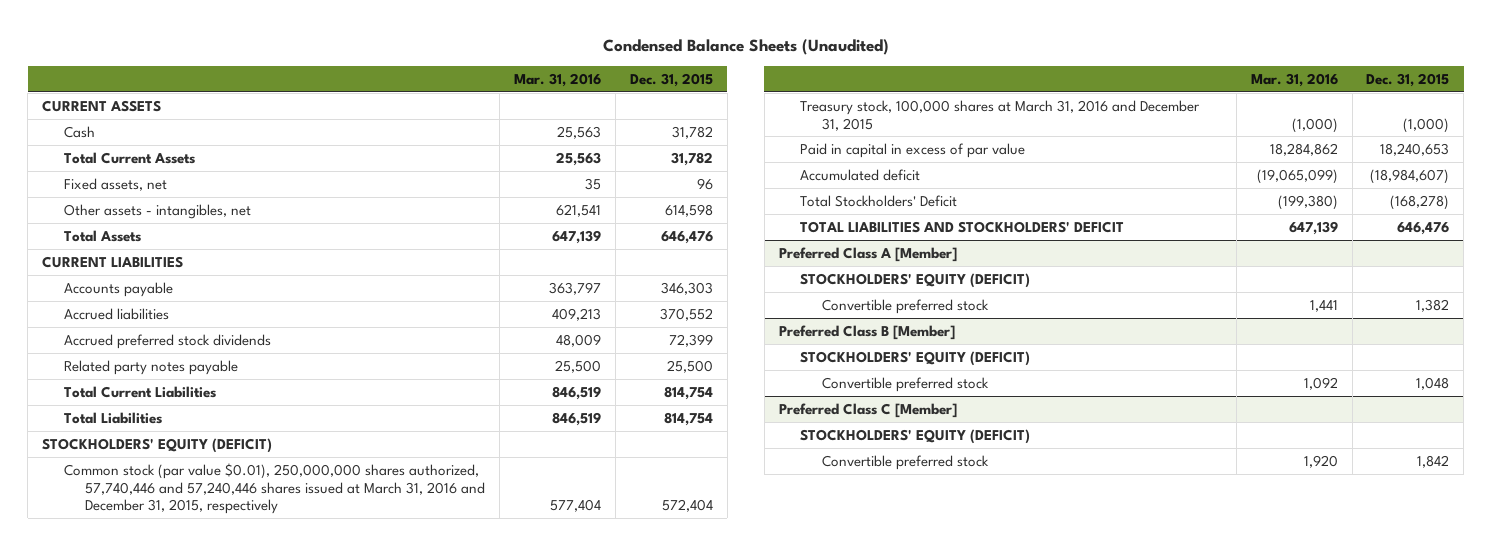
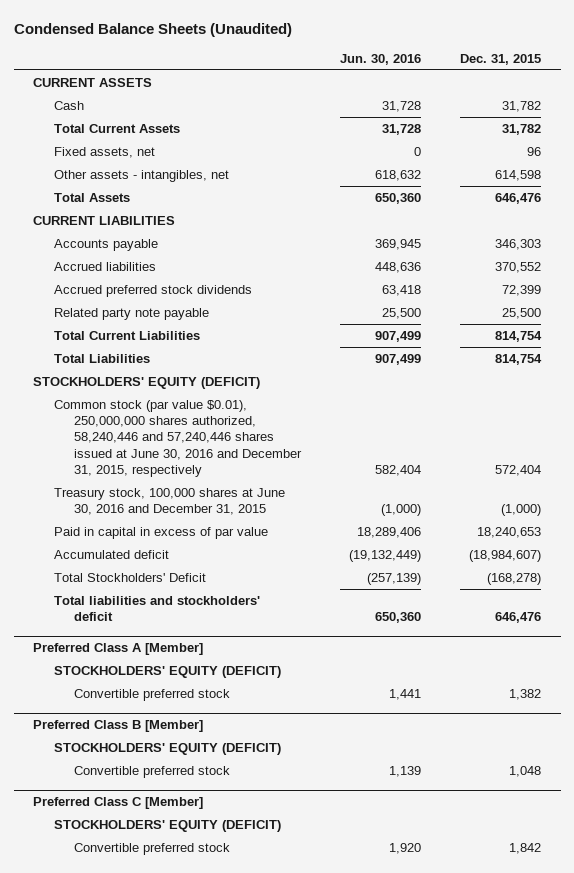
[514,72,602,87] Mar. 31, 2016 -> none
none -> [340,53,422,65] Jun. 30, 2016
[63,359,238,375] Related party notes payable -> [53,307,209,320] Related party note payable
[63,462,486,515] Common stock (par value $0.01), 250,000,000 shares authorized, 57,740,446 and 57,240,446 shares issued at March 31, 2016 and December 31, 2015, respectively -> [53,399,303,477] Common stock (par value $0.01), 250,000,000 shares authorized, 58,240,446 and 57,240,446 shares issued at June 30, 2016 and December 31, 2015, respectively
[800,99,1201,131] Treasury stock, 100,000 shares at March 31, 2016 and December 31, 2015 -> [53,487,285,516] Treasury stock, 100,000 shares at June 30, 2016 and December 31, 2015
[800,220,1125,233] TOTAL LIABILITIES AND STOCKHOLDERS' DEFICIT -> [53,595,260,622] Total liabilities and stockholders' deficit

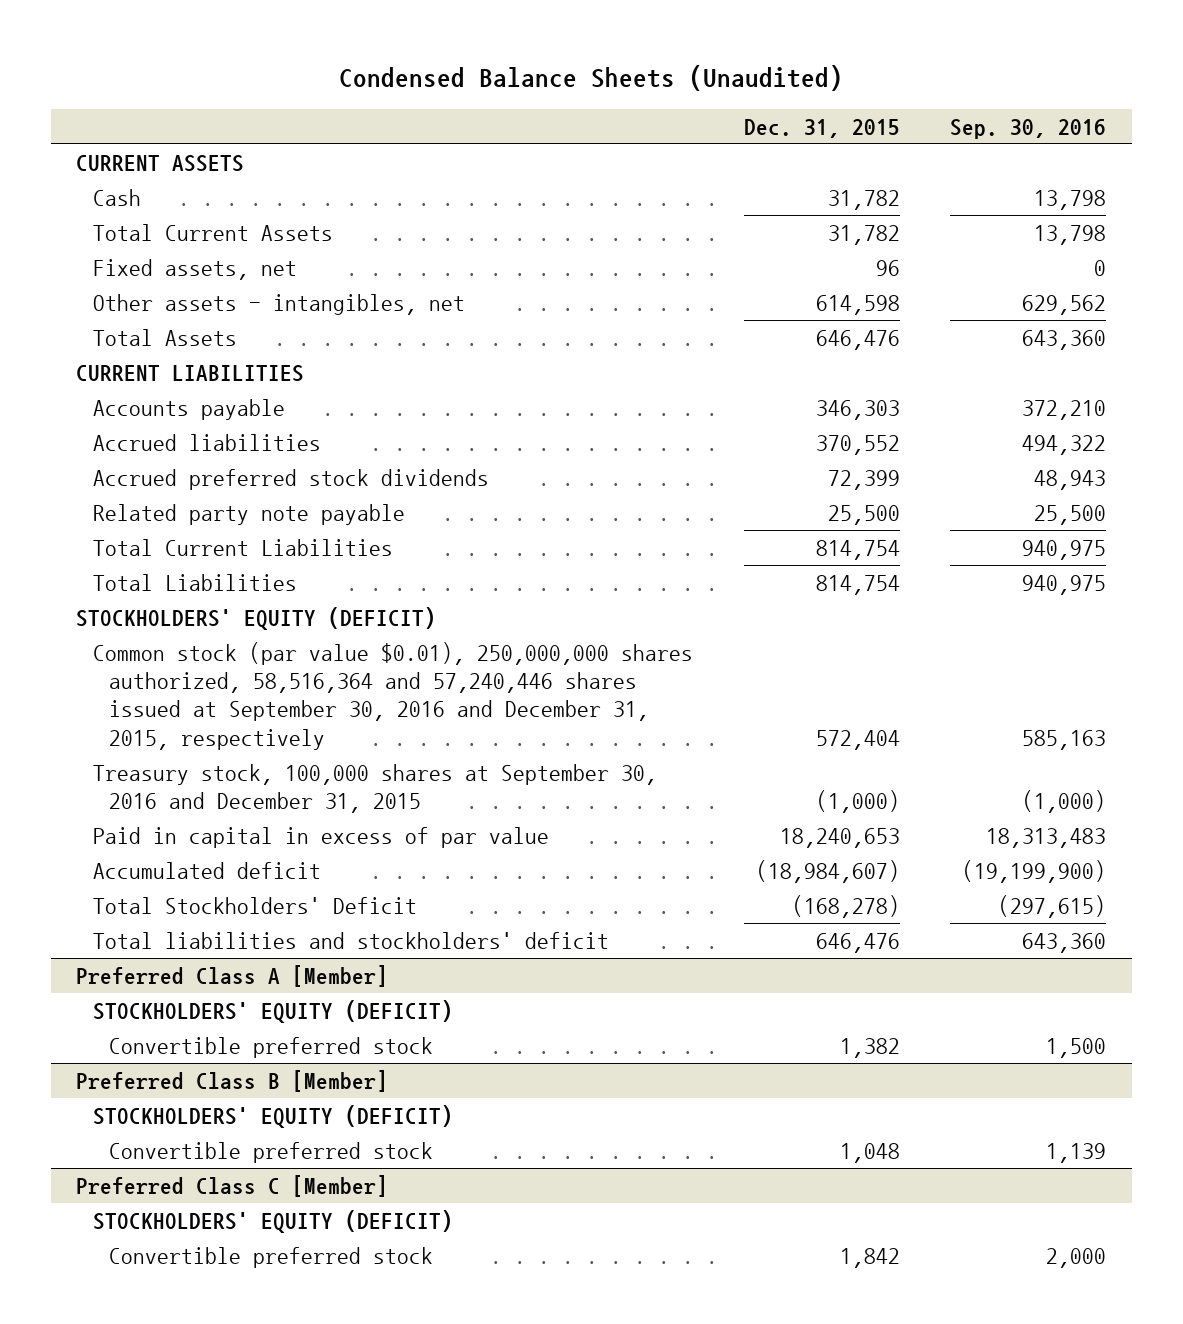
[340,53,422,65] Jun. 30, 2016 -> none
none -> [950,118,1107,139] Sep. 30, 2016
[53,399,303,477] Common stock (par value $0.01), 250,000,000 shares authorized, 58,240,446 and 57,240,446 shares issued at June 30, 2016 and December 31, 2015, respectively -> [92,641,693,750] Common stock (par value $0.01), 250,000,000 shares authorized, 58,516,364 and 57,240,446 shares issued at September 30, 2016 and December 31, 2015, respectively
[53,487,285,516] Treasury stock, 100,000 shares at June 30, 2016 and December 31, 2015 -> [92,763,657,814] Treasury stock, 100,000 shares at September 30, 2016 and December 31, 2015

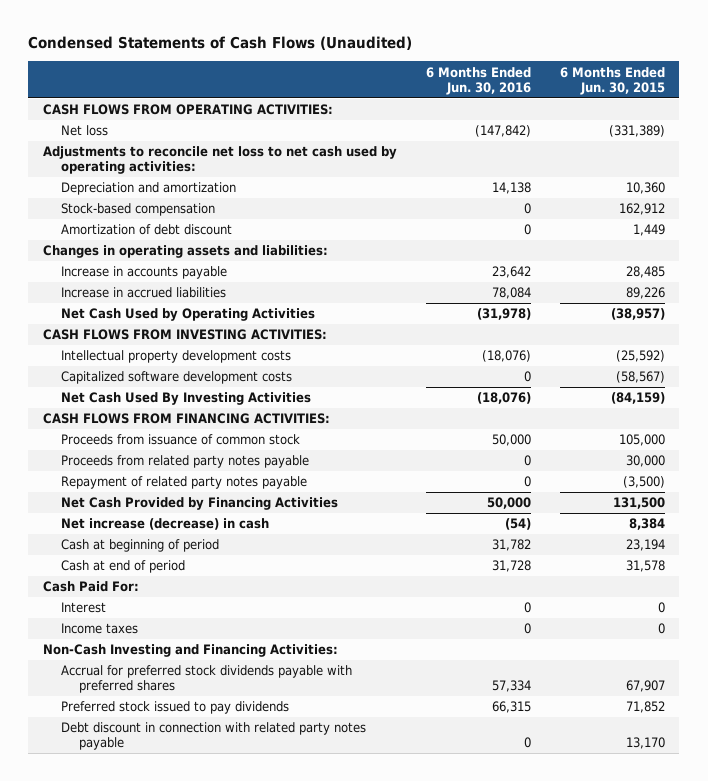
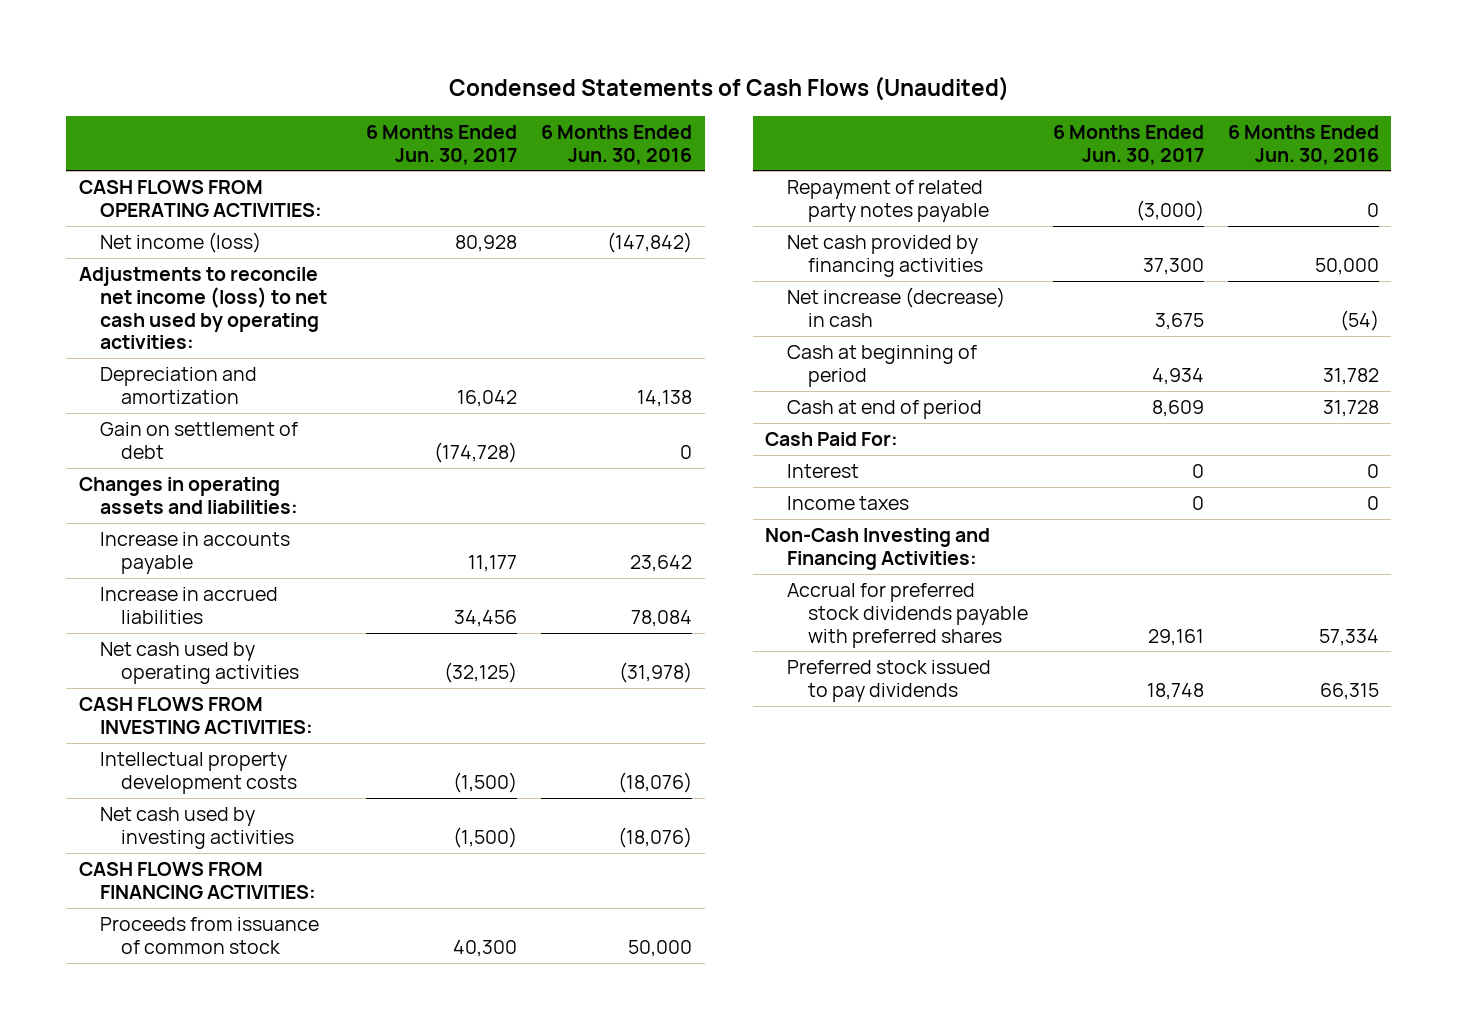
[559,66,665,95] 6 Months Ended Jun. 30, 2015 -> none
none -> [365,124,517,165] 6 Months Ended Jun. 30, 2017
[60,125,108,137] Net loss -> [99,231,261,253] Net income (loss)
[42,146,397,175] Adjustments to reconcile net loss to net cash used by operating activities: -> [78,266,327,350] Adjustments to reconcile net income (loss) to net cash used by operating activities:
[60,203,215,217] Stock-based compensation -> none
[60,224,232,236] Amortization of debt discount -> none
none -> [99,421,298,459] Gain on settlement of debt
[60,308,315,322] Net Cash Used by Operating Activities -> [99,641,300,684] Net cash used by operating activities
[60,371,292,385] Capitalized software development costs -> none
[60,392,311,406] Net Cash Used By Investing Activities -> [99,806,295,849] Net cash used by investing activities
[60,455,309,469] Proceeds from related party notes payable -> none
[60,497,338,511] Net Cash Provided by Financing Activities -> [786,234,984,277] Net cash provided by financing activities
[60,722,366,751] Debt discount in connection with related party notes payable -> none

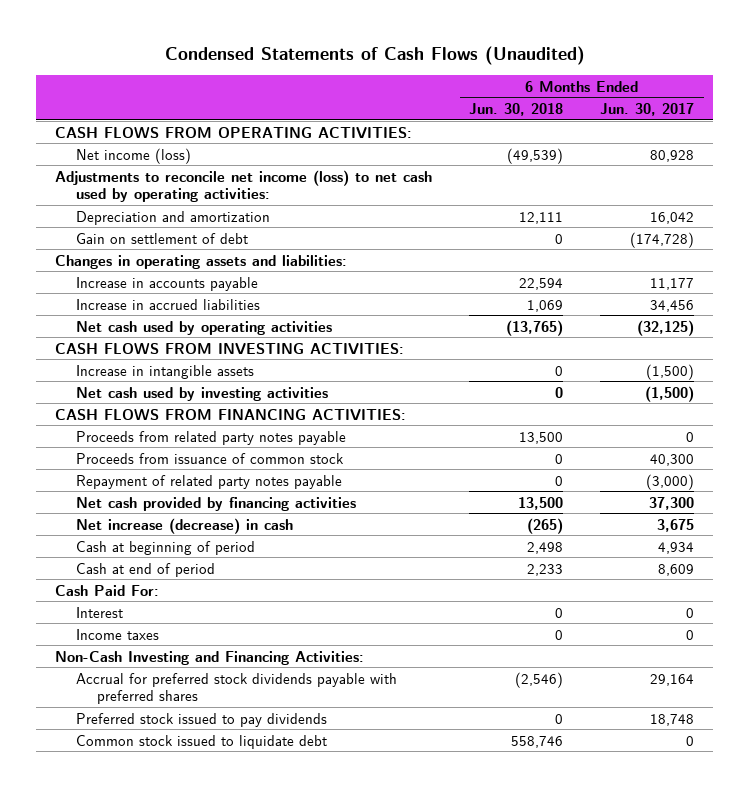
[541,124,693,165] 6 Months Ended Jun. 30, 2016 -> none
none -> [469,103,564,117] Jun. 30, 2018
[99,751,298,794] Intellectual property development costs -> [75,364,254,379] Increase in intangible assets
none -> [75,430,346,445] Proceeds from related party notes payable
[1147,628,1204,646] 29,161 -> [650,673,695,686] 29,164
none -> [75,734,327,749] Common stock issued to liquidate debt

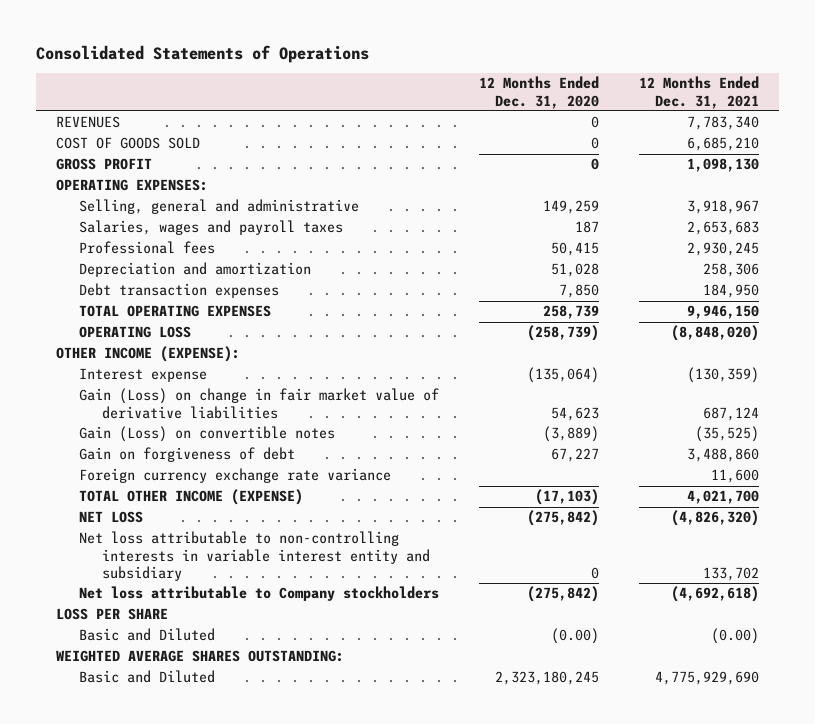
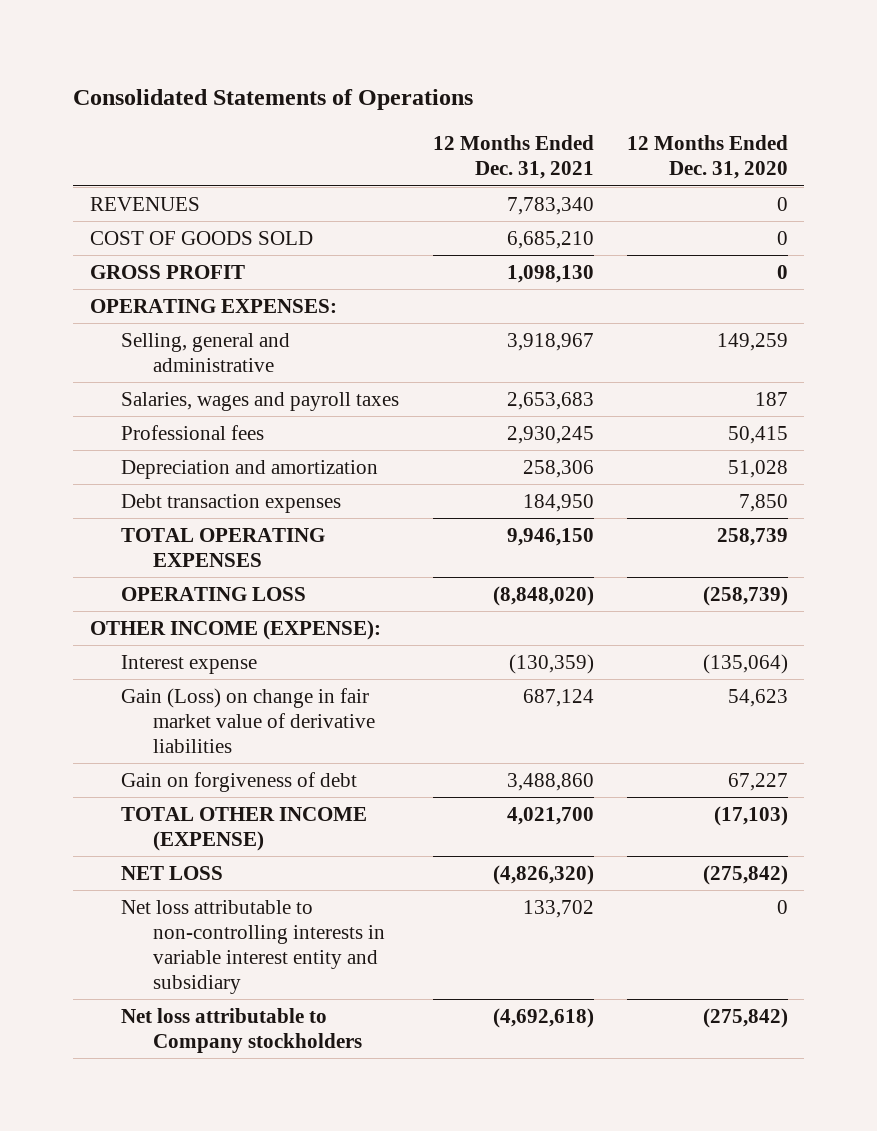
[78,426,335,443] Gain (Loss) on convertible notes -> none
[78,468,391,484] Foreign currency exchange rate variance -> none
[56,608,169,621] LOSS PER SHARE -> none
[78,628,215,642] Basic and Diluted -> none
[56,650,345,663] WEIGHTED AVERAGE SHARES OUTSTANDING: -> none
[78,670,215,684] Basic and Diluted -> none

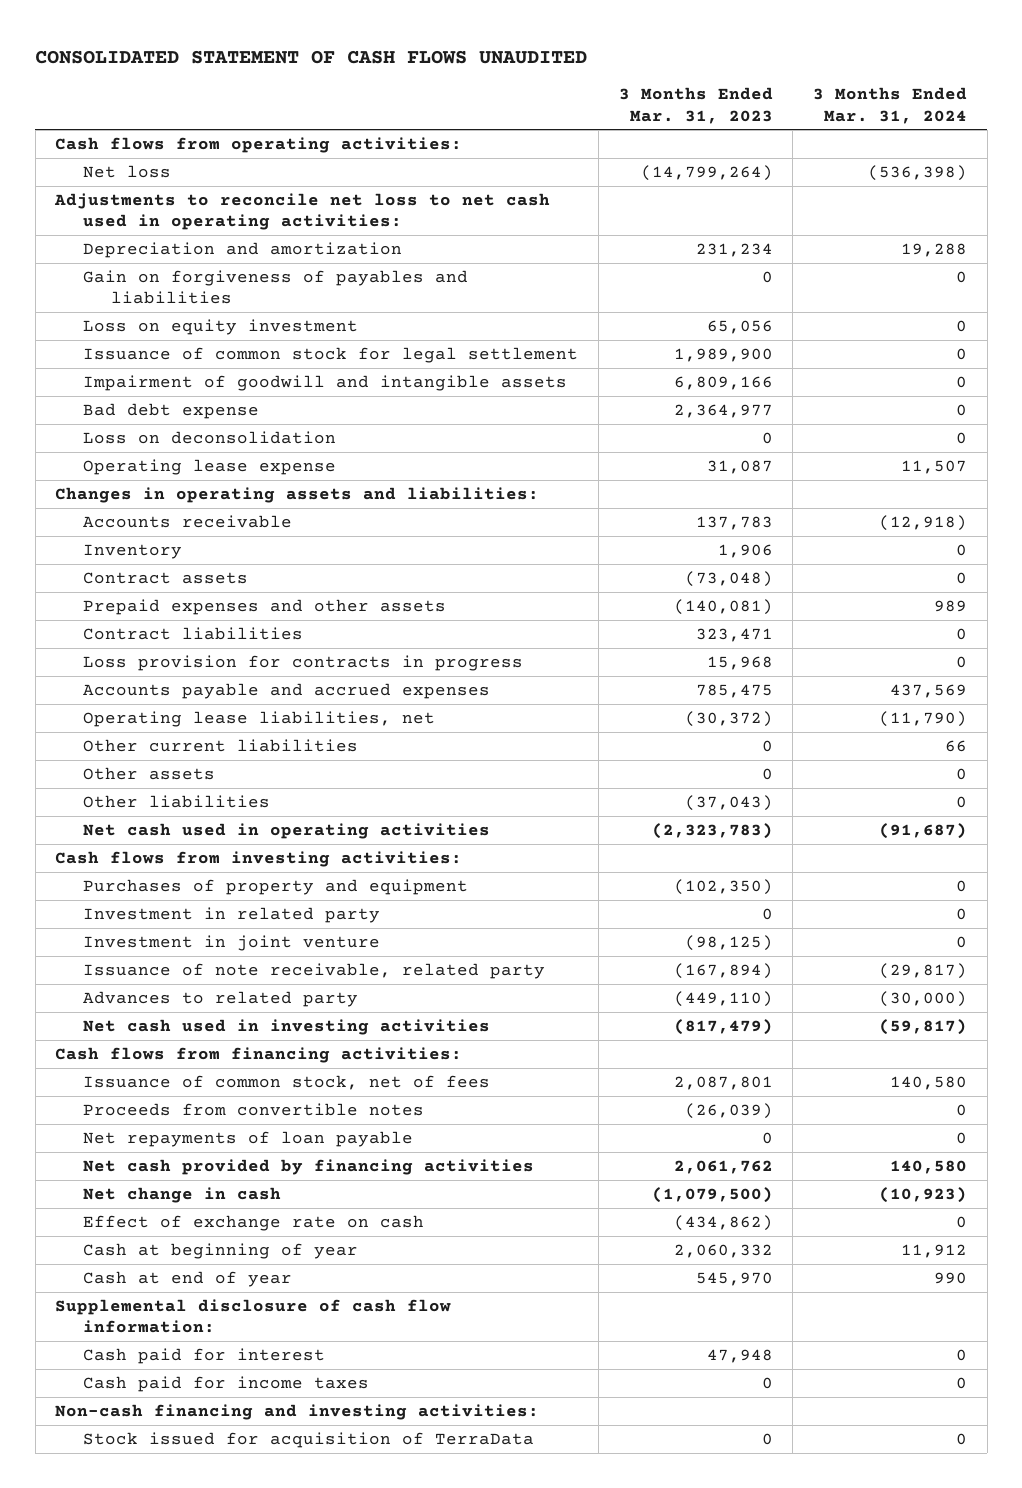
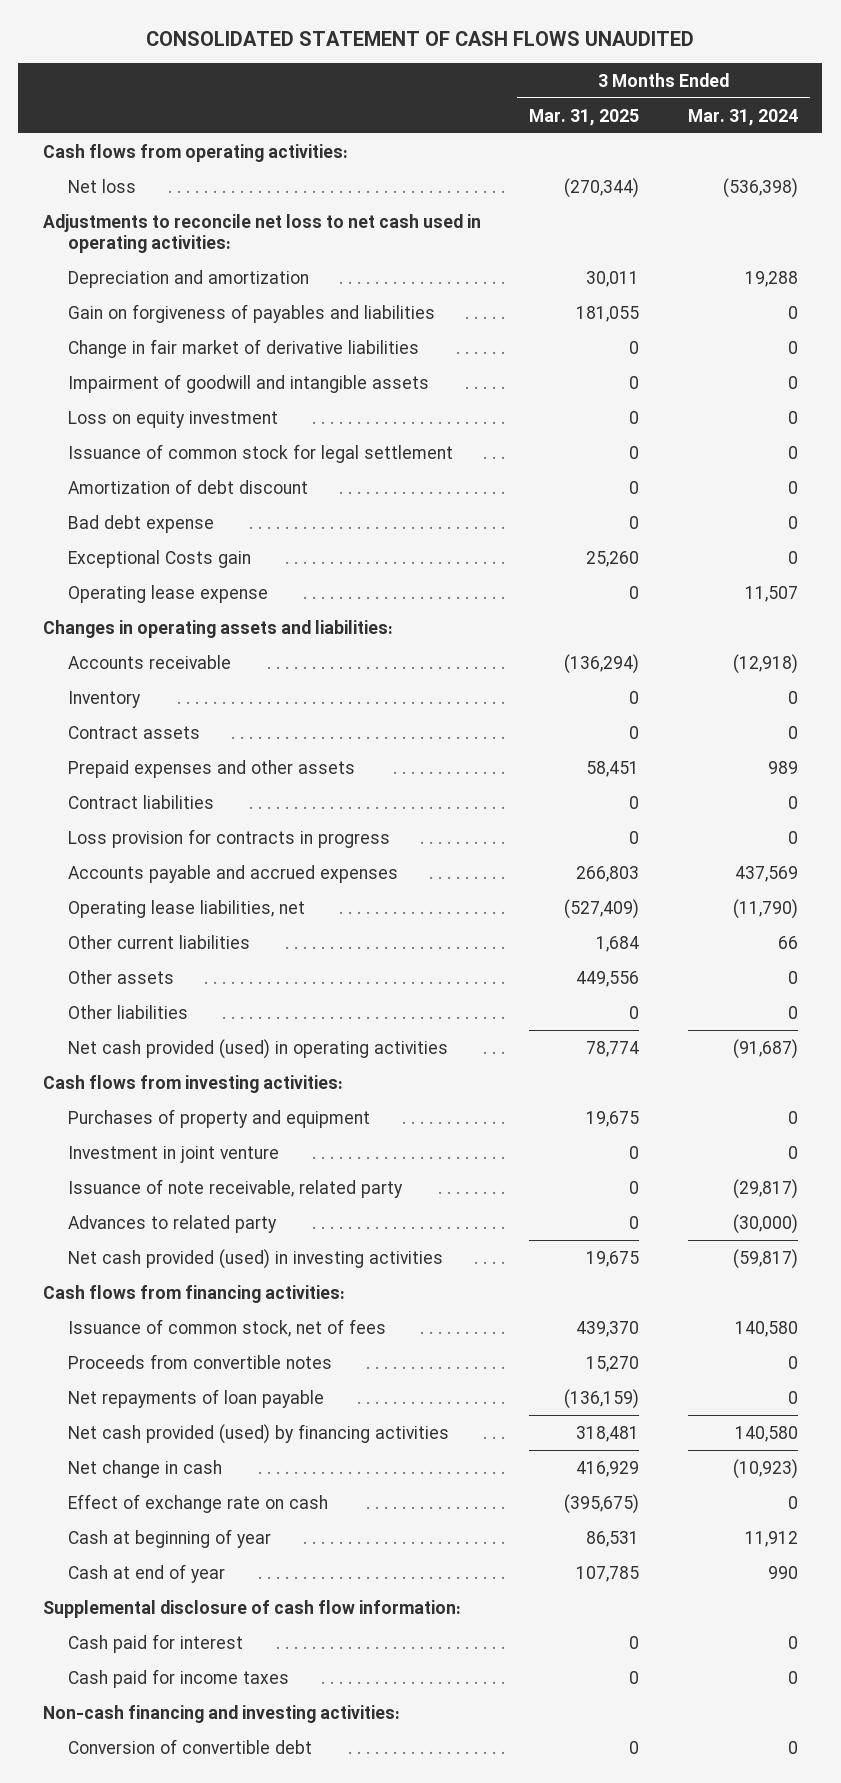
[618,87,773,124] 3 Months Ended Mar. 31, 2023 -> none
none -> [529,108,640,126] Mar. 31, 2025
none -> [68,338,420,358] Change in fair market of derivative liabilities
[83,374,568,391] Impairment of goodwill and intangible assets -> [68,373,430,393] Impairment of goodwill and intangible assets
none -> [68,478,309,494] Amortization of debt discount
[83,430,337,444] Loss on deconsolidation -> none
none -> [68,549,252,568] Exceptional Costs gain
[83,822,491,839] Net cash used in operating activities -> [68,1038,449,1059] Net cash provided (used) in operating activities
[83,906,381,923] Investment in related party -> none
[83,1018,491,1035] Net cash used in investing activities -> [68,1248,444,1269] Net cash provided (used) in investing activities
[83,1158,535,1175] Net cash provided by financing activities -> [68,1423,450,1444] Net cash provided (used) by financing activities
[83,1431,535,1448] Stock issued for acquisition of TerraData -> none
none -> [68,1738,313,1754] Conversion of convertible debt

